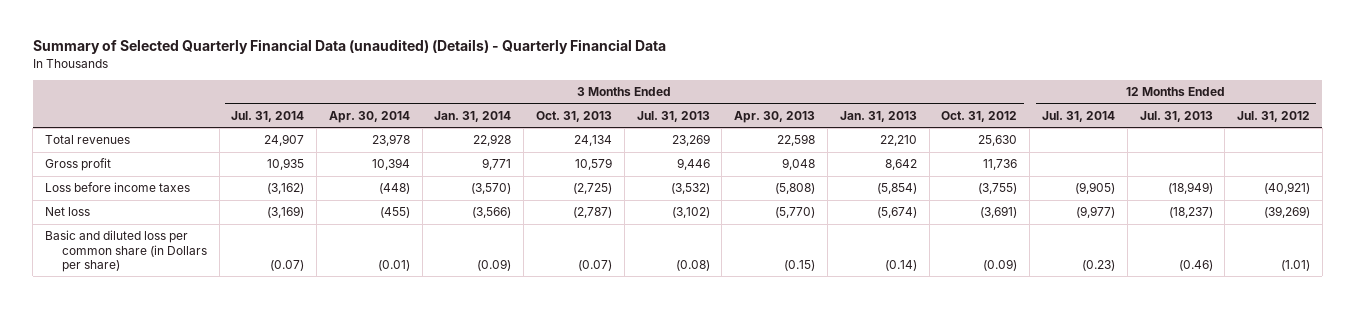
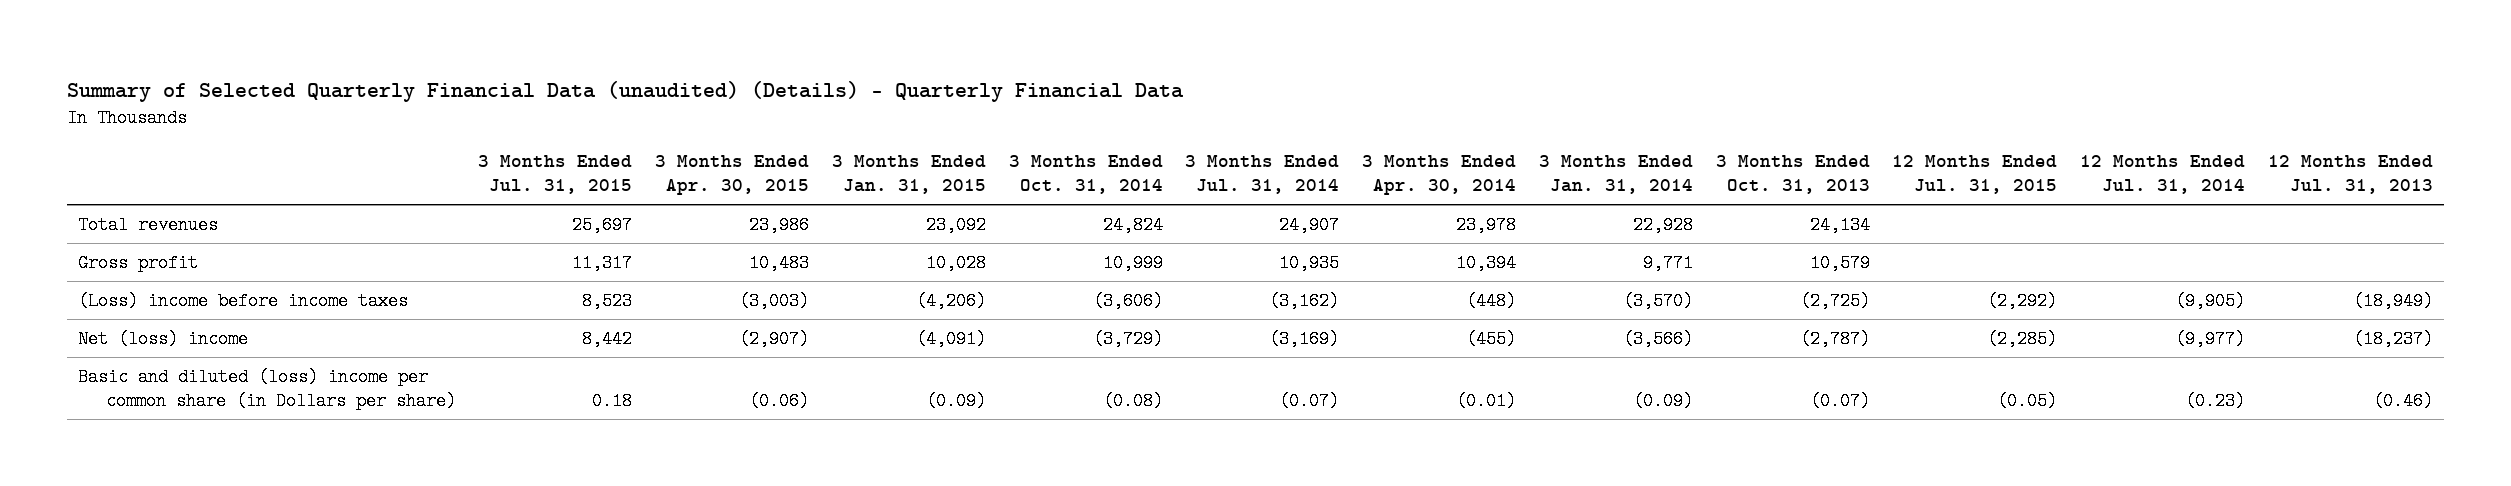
[636,110,710,122] Jul. 31, 2013 -> none
[734,110,816,123] Apr. 30, 2013 -> none
[839,110,917,122] Jan. 31, 2013 -> none
[941,110,1018,122] Oct. 31, 2012 -> none
[1237,110,1311,122] Jul. 31, 2012 -> none
none -> [478,155,633,195] 3 Months Ended Jul. 31, 2015
none -> [655,155,810,196] 3 Months Ended Apr. 30, 2015
none -> [831,155,986,195] 3 Months Ended Jan. 31, 2015
none -> [1008,155,1163,195] 3 Months Ended Oct. 31, 2014
none -> [1892,155,2058,195] 12 Months Ended Jul. 31, 2015
[44,182,190,193] Loss before income taxes -> [77,291,408,310] (Loss) income before income taxes
[44,207,90,217] Net loss -> [77,329,248,348] Net (loss) income
[44,230,207,273] Basic and diluted loss per common share (in Dollars per share) -> [77,367,456,410] Basic and diluted (loss) income per common share (in Dollars per share)

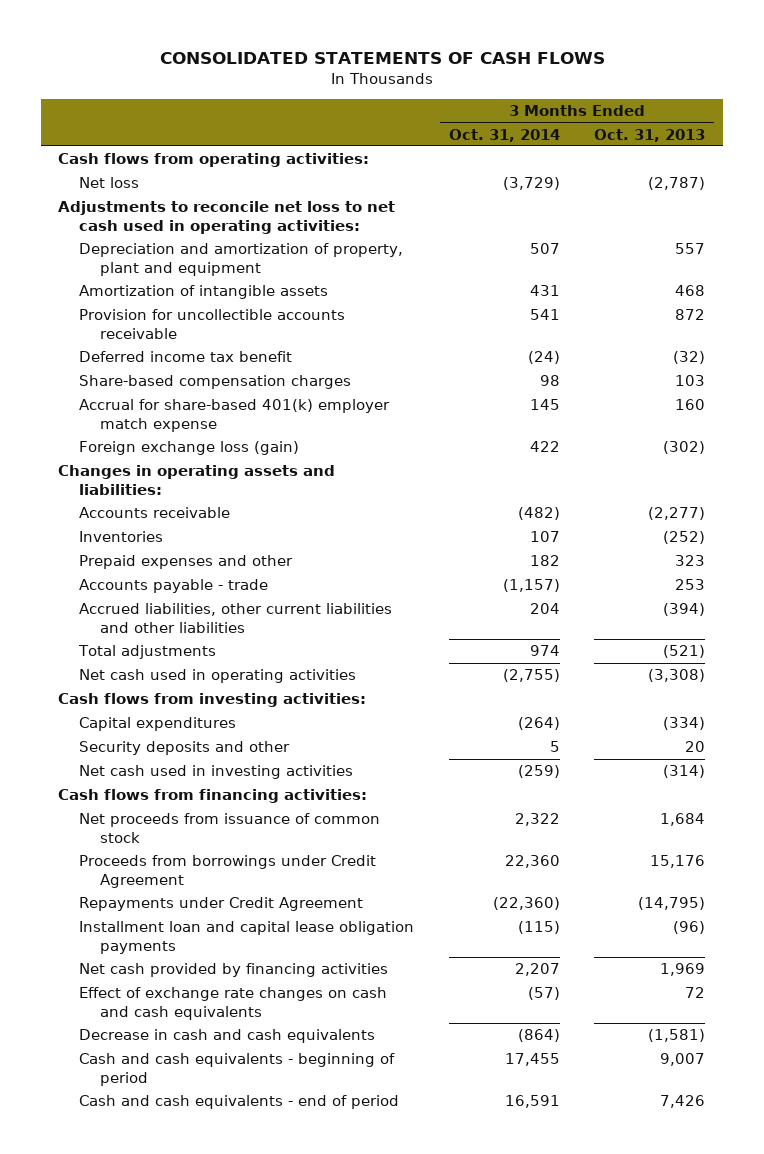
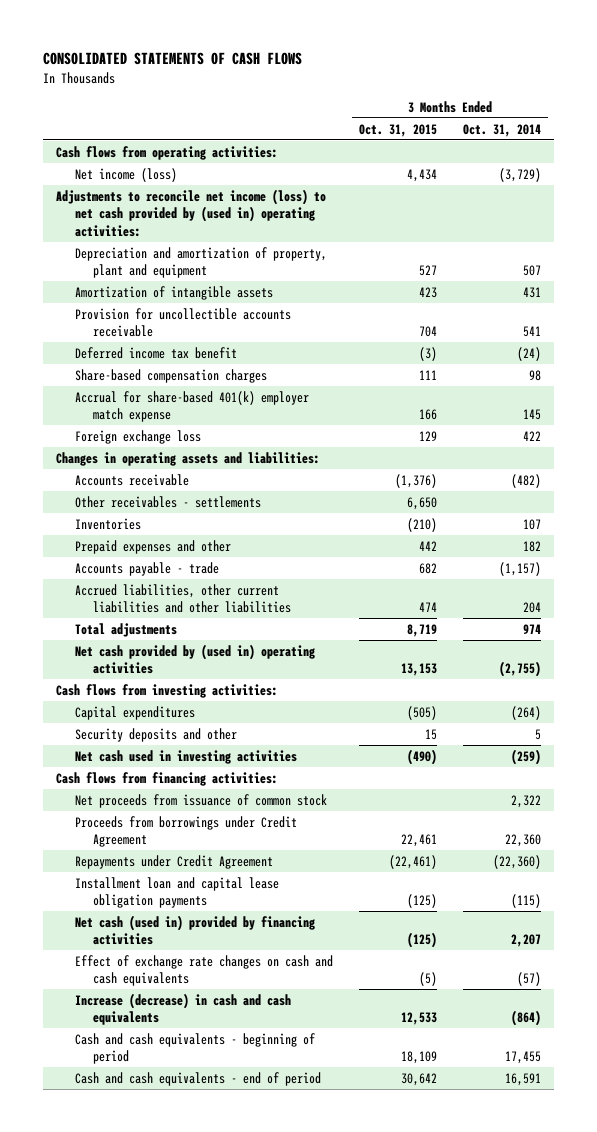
[594,128,706,142] Oct. 31, 2013 -> none
none -> [358,123,437,137] Oct. 31, 2015
[78,177,139,189] Net loss -> [74,167,177,182] Net income (loss)
[58,201,396,234] Adjustments to reconcile net loss to net cash used in operating activities: -> [55,188,326,237] Adjustments to reconcile net income (loss) to net cash provided by (used in) operating activities:
[78,441,299,456] Foreign exchange loss (gain) -> [74,429,201,444] Foreign exchange loss
none -> [74,495,261,508] Other receivables - settlements
[78,669,356,684] Net cash used in operating activities -> [74,643,315,675] Net cash provided by (used in) operating activities
[78,963,388,978] Net cash provided by financing activities -> [74,914,315,946] Net cash (used in) provided by financing activities
[78,1029,375,1044] Decrease in cash and cash equivalents -> [74,992,291,1026] Increase (decrease) in cash and cash equivalents

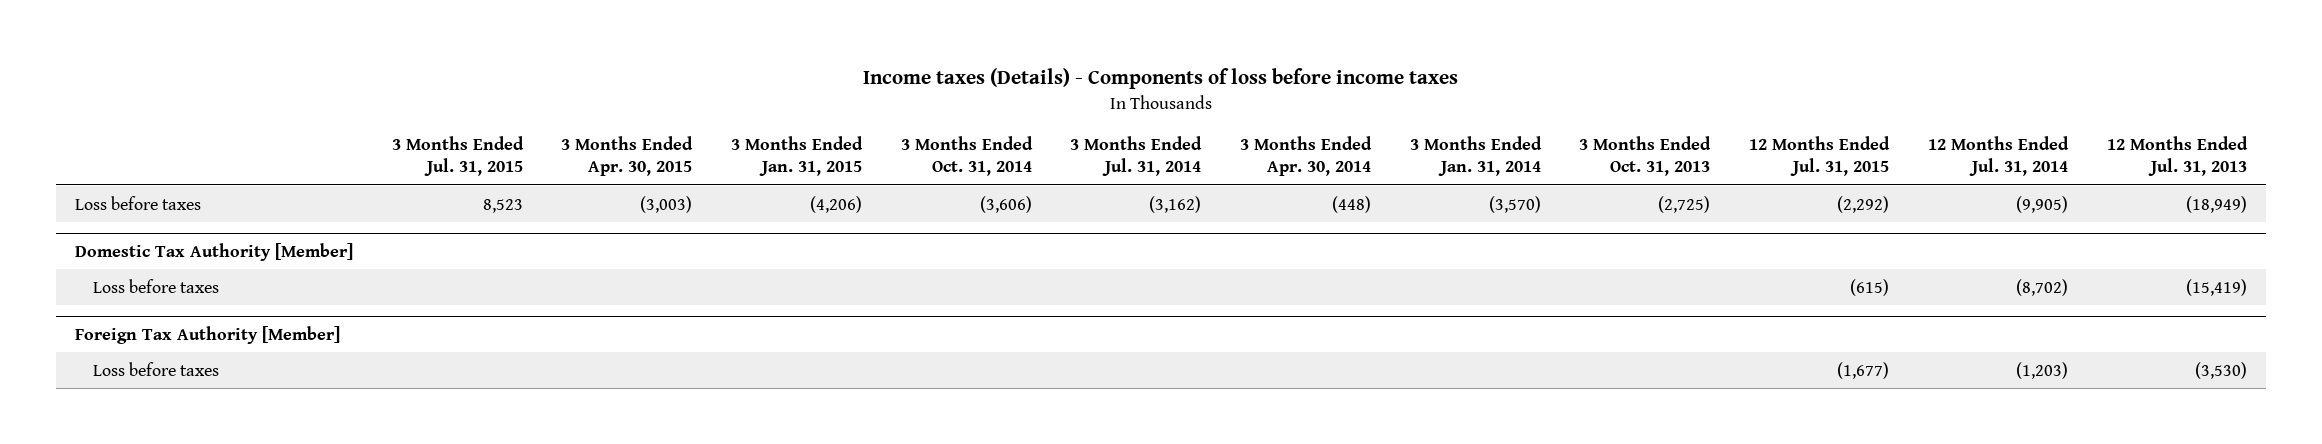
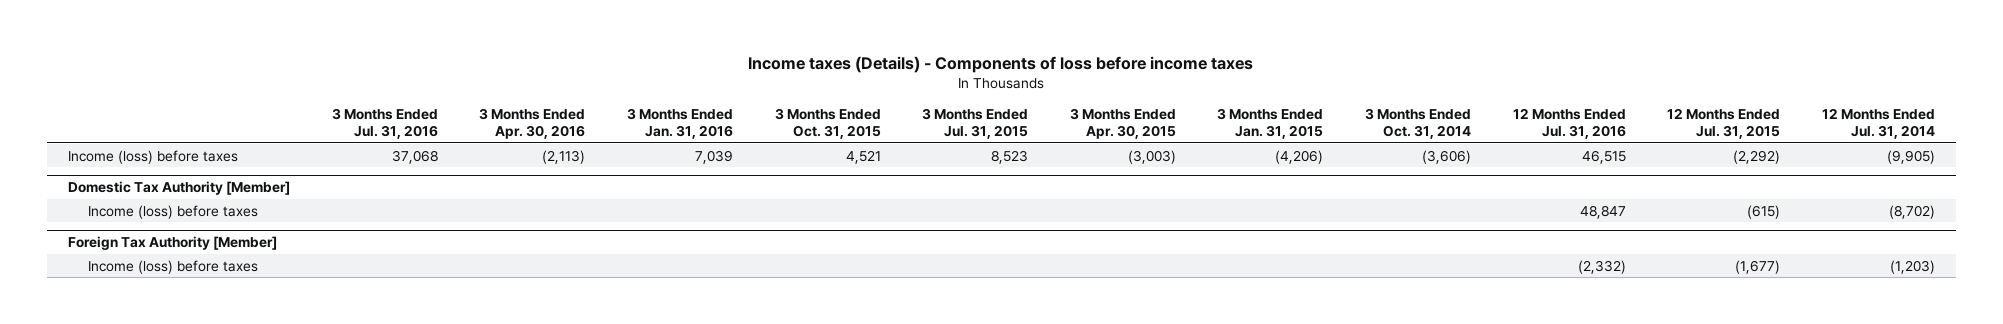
[1070,136,1203,177] 3 Months Ended Jul. 31, 2014 -> none
[1240,136,1373,177] 3 Months Ended Apr. 30, 2014 -> none
[1409,136,1542,177] 3 Months Ended Jan. 31, 2014 -> none
[1579,136,1712,177] 3 Months Ended Oct. 31, 2013 -> none
[2106,136,2248,177] 12 Months Ended Jul. 31, 2013 -> none
none -> [331,108,438,140] 3 Months Ended Jul. 31, 2016
none -> [479,108,586,140] 3 Months Ended Apr. 30, 2016
none -> [627,108,734,140] 3 Months Ended Jan. 31, 2016
none -> [774,108,881,140] 3 Months Ended Oct. 31, 2015
none -> [1512,108,1626,140] 12 Months Ended Jul. 31, 2016
[74,195,201,210] Loss before taxes -> [68,149,239,164] Income (loss) before taxes
[92,278,219,293] Loss before taxes -> [88,204,259,219] Income (loss) before taxes
[92,361,219,376] Loss before taxes -> [88,259,259,274] Income (loss) before taxes

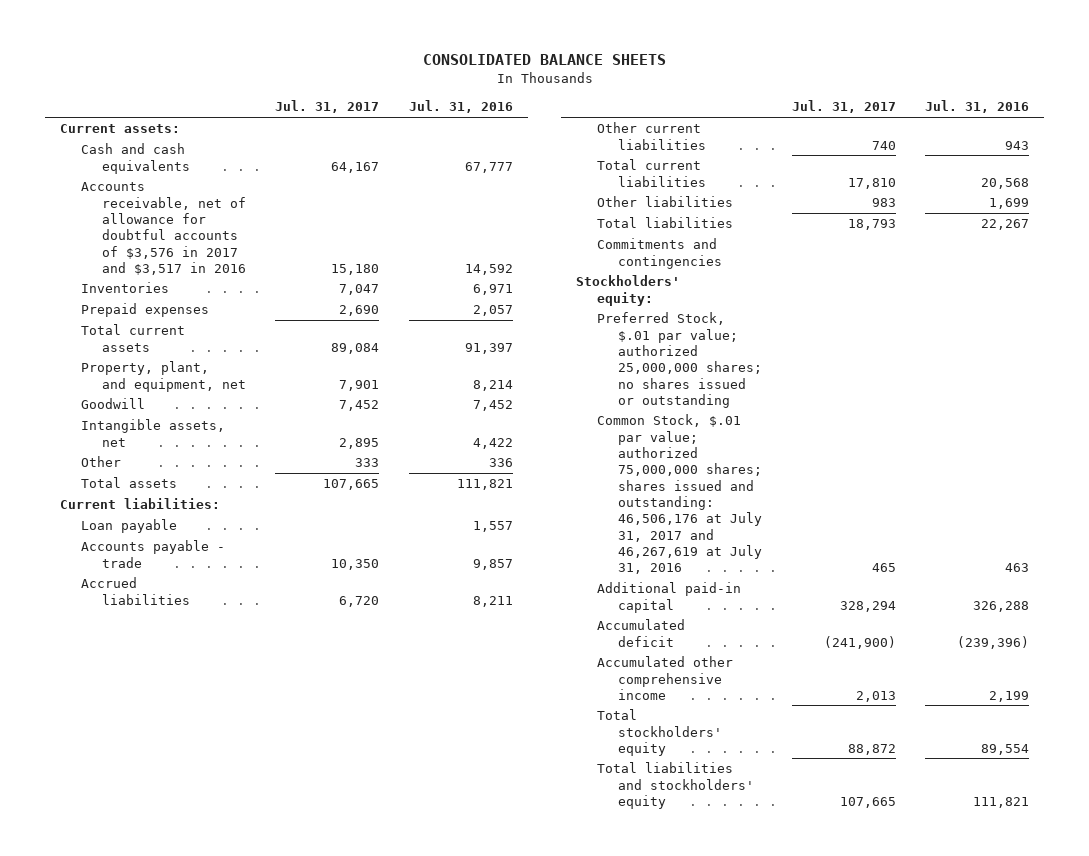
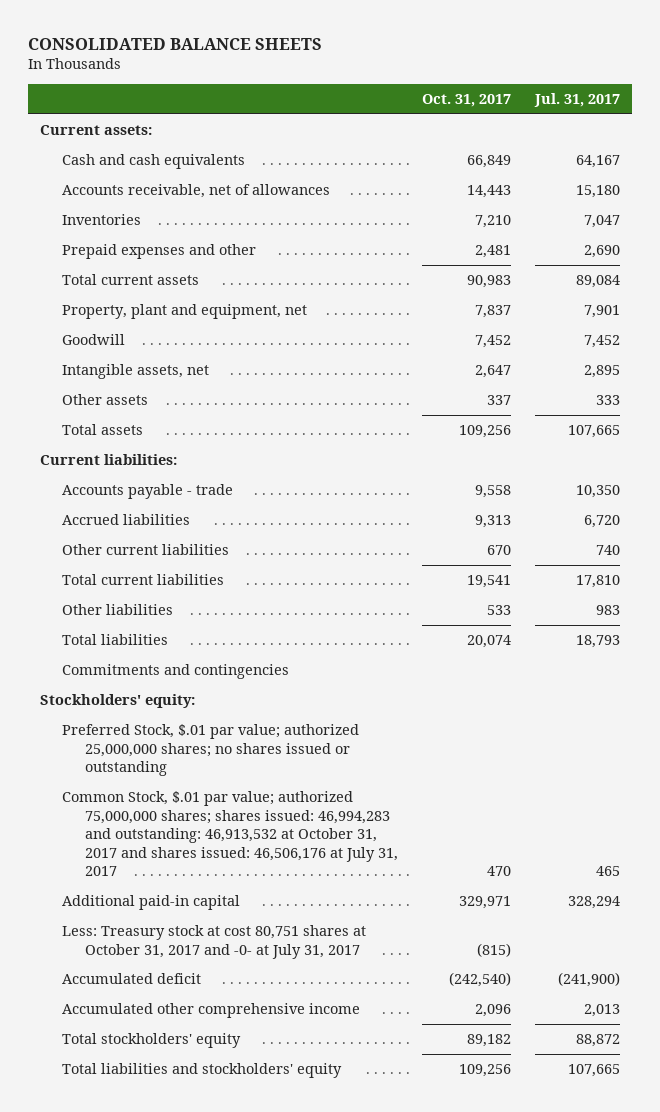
[409,100,514,114] Jul. 31, 2016 -> none
none -> [422,93,512,107] Oct. 31, 2017
[80,182,246,275] Accounts receivable, net of allowance for doubtful accounts of $3,576 in 2017 and $3,517 in 2016 -> [62,184,331,199] Accounts receivable, net of allowances
[80,303,209,318] Prepaid expenses -> [62,244,257,260] Prepaid expenses and other
[80,361,246,392] Property, plant, and equipment, net -> [62,304,308,320] Property, plant and equipment, net
[80,456,121,468] Other -> [62,394,149,406] Other assets
[80,519,177,534] Loan payable -> none
[596,414,762,575] Common Stock, $.01 par value; authorized 75,000,000 shares; shares issued and outstanding: 46,506,176 at July 31, 2017 and 46,267,619 at July 31, 2016 -> [62,791,399,877] Common Stock, $.01 par value; authorized 75,000,000 shares; shares issued: 46,994,283 and outstanding: 46,913,532 at October 31, 2017 and shares issued: 46,506,176 at July 31, 2017
none -> [62,925,367,959] Less: Treasury stock at cost 80,751 shares at October 31, 2017 and -0- at July 31, 2017

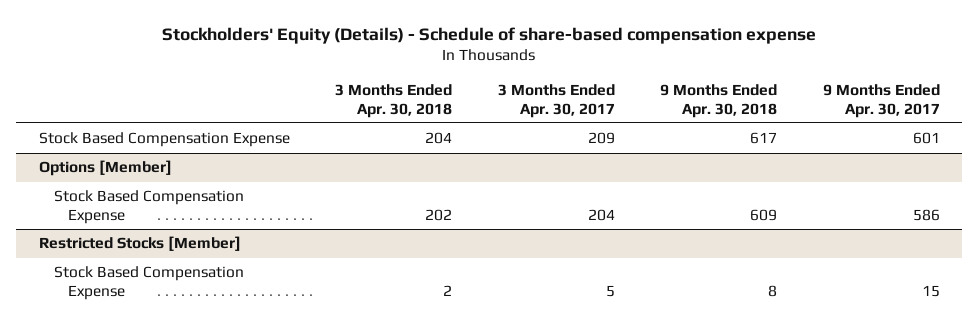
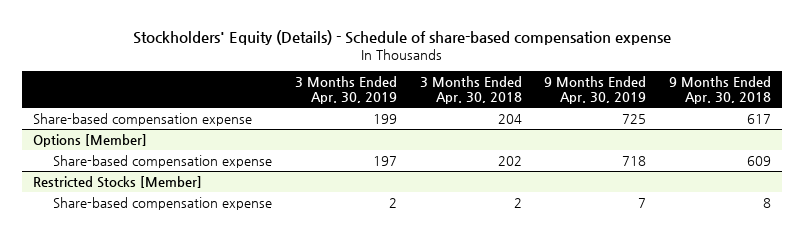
[497,83,615,118] 3 Months Ended Apr. 30, 2017 -> none
[822,83,940,118] 9 Months Ended Apr. 30, 2017 -> none
none -> [295,76,398,105] 3 Months Ended Apr. 30, 2019
none -> [544,76,647,105] 9 Months Ended Apr. 30, 2019
[38,132,290,148] Stock Based Compensation Expense -> [33,113,253,127] Share-based compensation expense
[53,190,244,224] Stock Based Compensation Expense -> [53,155,273,169] Share-based compensation expense
[53,266,244,300] Stock Based Compensation Expense -> [53,197,273,211] Share-based compensation expense

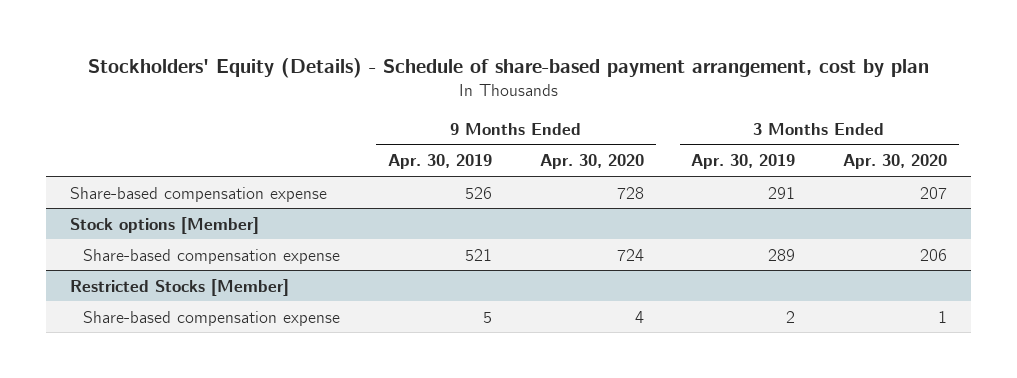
[133,29,672,45] Stockholders' Equity (Details) - Schedule of share-based compensation expense -> [87,58,929,79] Stockholders' Equity (Details) - Schedule of share-based payment arrangement, cost by plan
[419,76,522,105] 3 Months Ended Apr. 30, 2018 -> none
[668,76,771,105] 9 Months Ended Apr. 30, 2018 -> none
none -> [539,154,644,170] Apr. 30, 2020
none -> [843,154,948,170] Apr. 30, 2020
[373,114,398,125] 199 -> [768,186,796,199] 291
[622,114,647,125] 725 -> [465,186,493,199] 526
[33,134,148,148] Options [Member] -> [70,216,260,234] Stock options [Member]
[373,156,398,167] 197 -> [768,248,796,261] 289
[622,156,647,167] 718 -> [465,248,493,261] 521
[638,198,647,209] 7 -> [483,311,493,323] 5

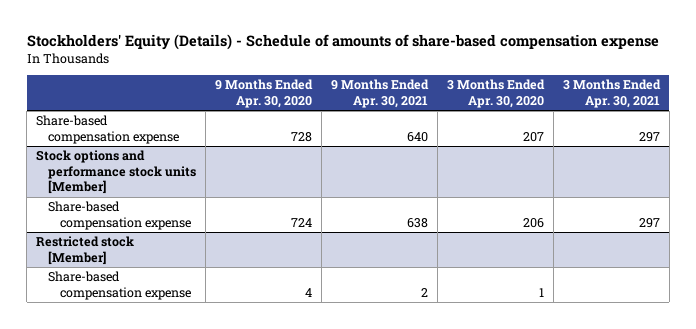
[87,58,929,79] Stockholders' Equity (Details) - Schedule of share-based payment arrangement, cost by plan -> [26,33,659,50] Stockholders' Equity (Details) - Schedule of amounts of share-based compensation expense
[388,154,493,170] Apr. 30, 2019 -> none
[691,154,796,170] Apr. 30, 2019 -> none
none -> [331,79,430,108] 9 Months Ended Apr. 30, 2021
none -> [562,79,661,108] 3 Months Ended Apr. 30, 2021
[70,216,260,234] Stock options [Member] -> [36,150,197,195] Stock options and performance stock units [Member]
[70,278,290,296] Restricted Stocks [Member] -> [36,236,135,265] Restricted stock [Member]

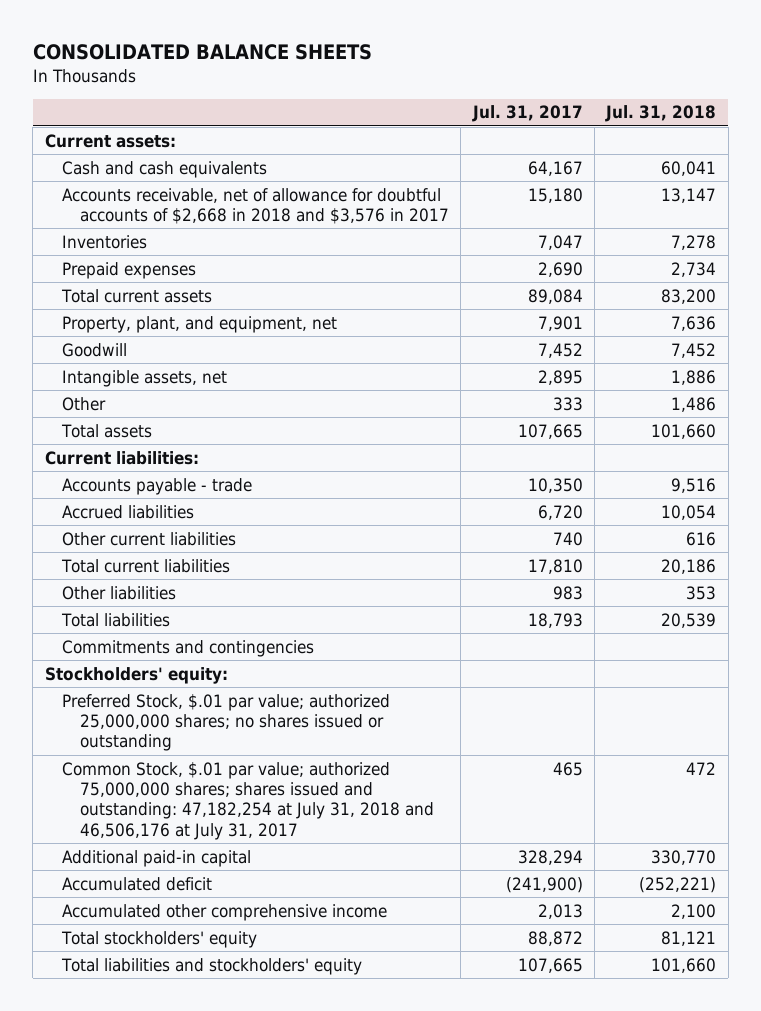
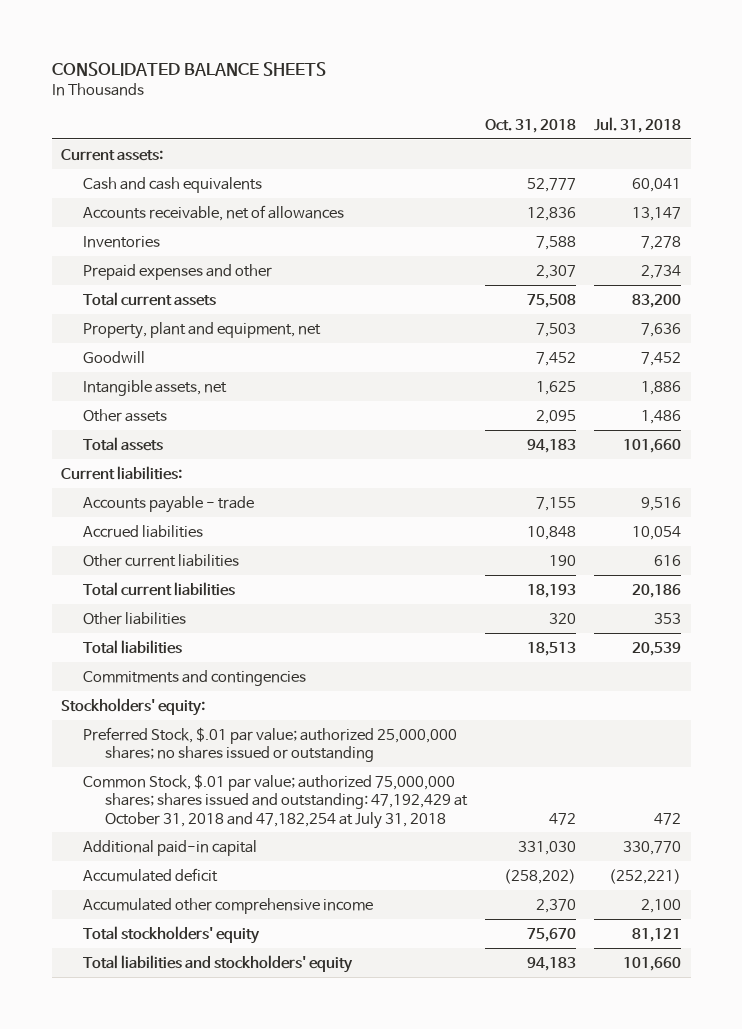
[471,105,583,123] Jul. 31, 2017 -> none
none -> [485,118,577,133] Oct. 31, 2018
[62,187,450,224] Accounts receivable, net of allowance for doubtful accounts of $2,668 in 2018 and $3,576 in 2017 -> [82,204,344,221] Accounts receivable, net of allowances
[62,261,197,279] Prepaid expenses -> [82,263,272,280] Prepaid expenses and other
[62,315,338,333] Property, plant, and equipment, net -> [82,321,321,339] Property, plant and equipment, net
[62,396,107,411] Other -> [82,408,167,422] Other assets
[62,761,435,840] Common Stock, $.01 par value; authorized 75,000,000 shares; shares issued and outstanding: 47,182,254 at July 31, 2018 and 46,506,176 at July 31, 2017 -> [82,773,468,829] Common Stock, $.01 par value; authorized 75,000,000 shares; shares issued and outstanding: 47,192,429 at October 31, 2018 and 47,182,254 at July 31, 2018

